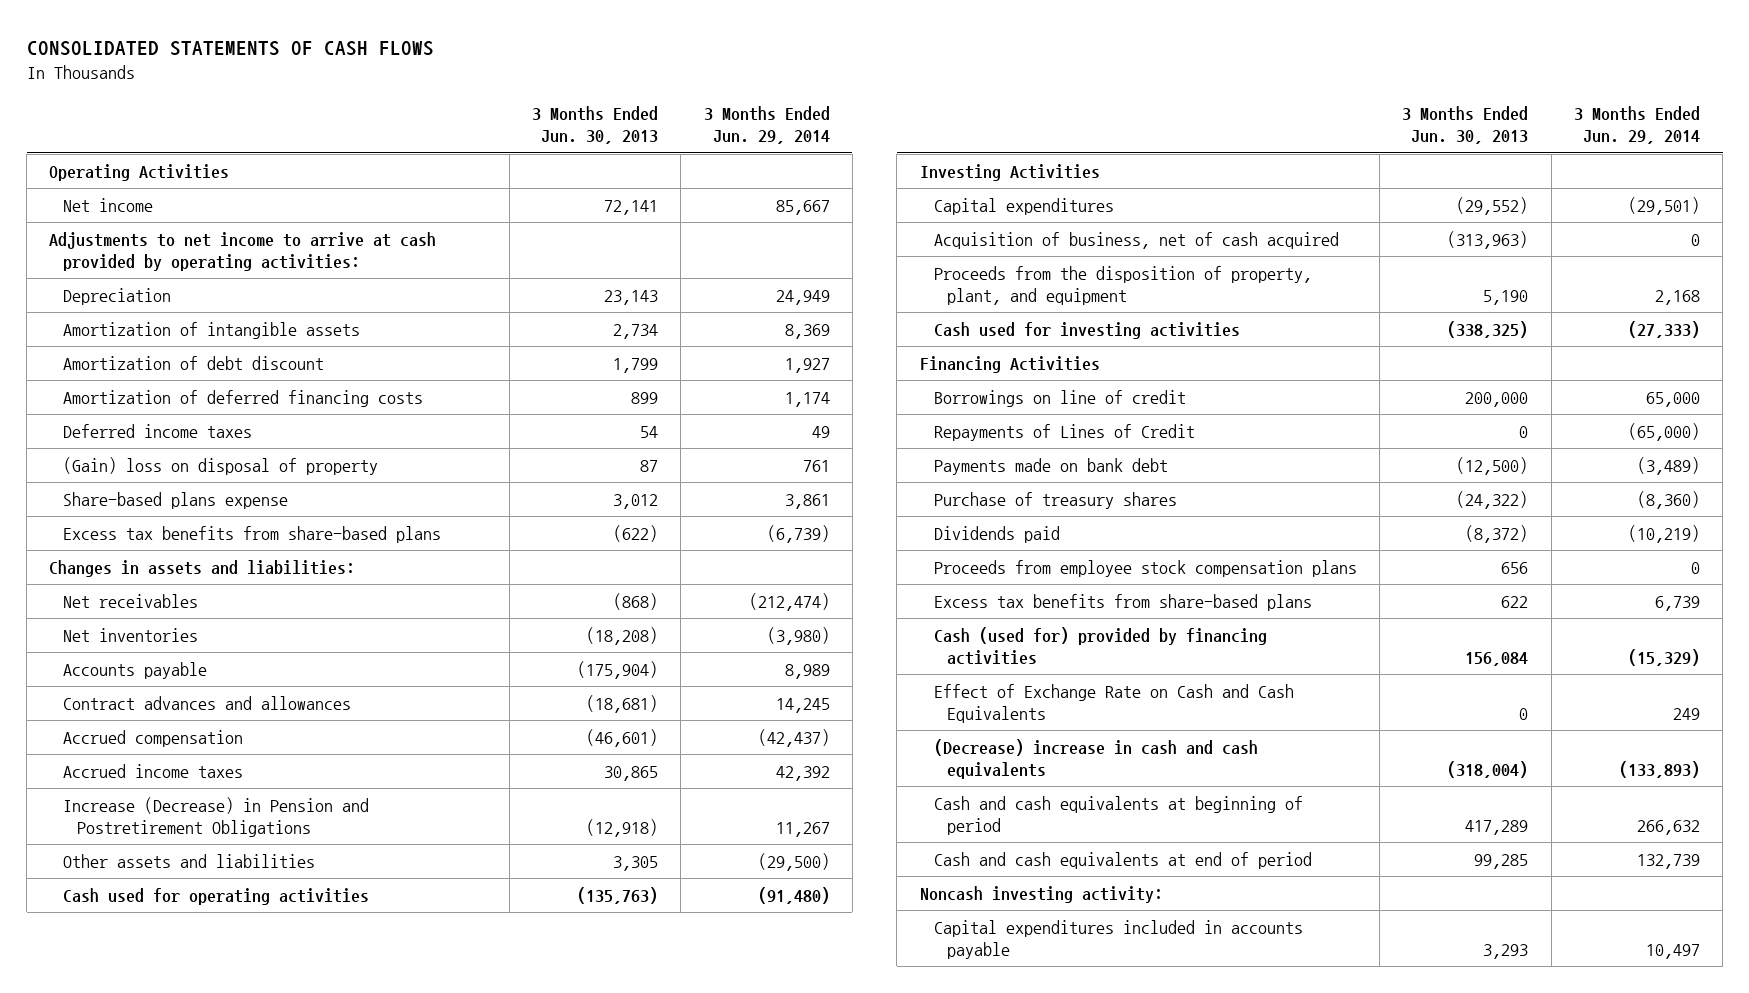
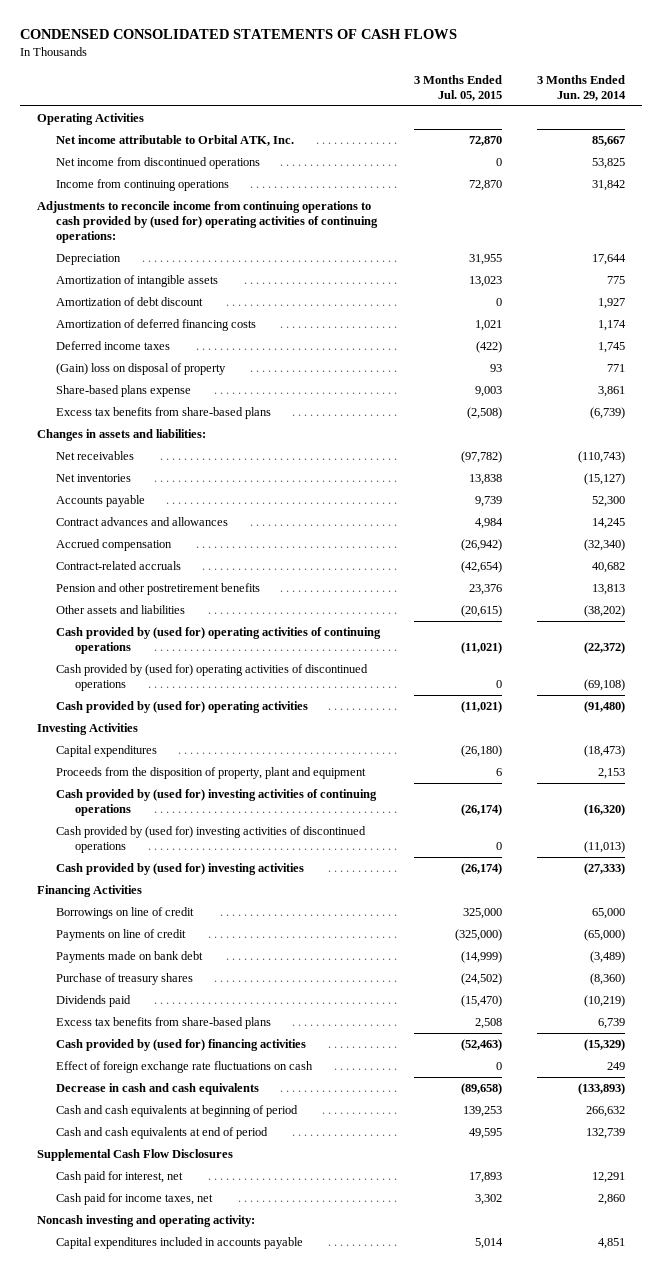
[26,41,434,57] CONSOLIDATED STATEMENTS OF CASH FLOWS -> [19,29,457,40] CONDENSED CONSOLIDATED STATEMENTS OF CASH FLOWS
[531,105,658,145] 3 Months Ended Jun. 30, 2013 -> none
none -> [414,74,503,101] 3 Months Ended Jul. 05, 2015
[63,197,154,212] Net income -> [56,134,295,146] Net income attributable to Orbital ATK, Inc.
none -> [56,156,261,169] Net income from discontinued operations
none -> [56,178,230,191] Income from continuing operations
[49,231,437,272] Adjustments to net income to arrive at cash provided by operating activities: -> [36,200,379,243] Adjustments to reconcile income from continuing operations to cash provided by (used for) operating activities of continuing operations:
[775,289,830,305] 24,949 -> [591,253,626,265] 17,644
[784,323,830,339] 8,369 -> [606,275,625,284] 775
[811,425,830,438] 49 -> [597,341,625,353] 1,745
[802,459,830,472] 761 -> [606,363,625,372] 771
[748,592,830,611] (212,474) -> [577,450,625,463] (110,743)
[766,626,830,645] (3,980) -> [583,472,625,485] (15,127)
[784,663,830,679] 8,989 -> [591,495,625,507] 52,300
[63,763,244,778] Accrued income taxes -> none
[757,728,830,747] (42,437) -> [583,538,625,551] (32,340)
none -> [56,560,182,570] Contract-related accruals
[63,796,370,838] Increase (Decrease) in Pension and Postretirement Obligations -> [56,582,261,595] Pension and other postretirement benefits
[775,822,830,838] 11,267 -> [591,583,625,595] 13,813
[757,852,830,871] (29,500) -> [583,604,625,617] (38,202)
[63,887,370,905] Cash used for operating activities -> [56,626,382,654] Cash provided by (used for) operating activities of continuing operations
[757,886,830,904] (91,480) -> [583,641,625,654] (22,372)
none -> [56,663,369,691] Cash provided by (used for) operating activities of discontinued operations
none -> [56,700,309,713] Cash provided by (used for) operating activities
[933,231,1339,249] Acquisition of business, net of cash acquired -> none
[1627,196,1700,215] (29,501) -> [583,744,625,757] (18,473)
[933,265,1312,306] Proceeds from the disposition of property, plant, and equipment -> [56,766,367,779] Proceeds from the disposition of property, plant and equipment
[1654,290,1700,306] 2,168 -> [597,767,625,779] 2,153
[933,321,1240,339] Cash used for investing activities -> [56,788,378,816] Cash provided by (used for) investing activities of continuing operations
[1627,320,1700,338] (27,333) -> [583,803,625,816] (16,320)
none -> [56,825,367,853] Cash provided by (used for) investing activities of discontinued operations
none -> [56,862,305,875] Cash provided by (used for) investing activities
[933,423,1195,441] Repayments of Lines of Credit -> [56,928,187,941] Payments on line of credit
[933,559,1357,577] Proceeds from employee stock compensation plans -> none
[933,626,1267,666] Cash (used for) provided by financing activities -> [56,1038,307,1051] Cash provided by (used for) financing activities
[933,683,1294,724] Effect of Exchange Rate on Cash and Cash Equivalents -> [56,1060,314,1073] Effect of foreign exchange rate fluctuations on cash
[933,738,1258,780] (Decrease) increase in cash and cash equivalents -> [56,1082,260,1095] Decrease in cash and cash equivalents
none -> [36,1148,233,1161] Supplemental Cash Flow Disclosures
none -> [56,1170,184,1183] Cash paid for interest, net
none -> [56,1192,214,1205] Cash paid for income taxes, net
[919,885,1163,903] Noncash investing activity: -> [36,1214,255,1227] Noncash investing and operating activity:
[1645,944,1700,960] 10,497 -> [597,1237,625,1249] 4,851

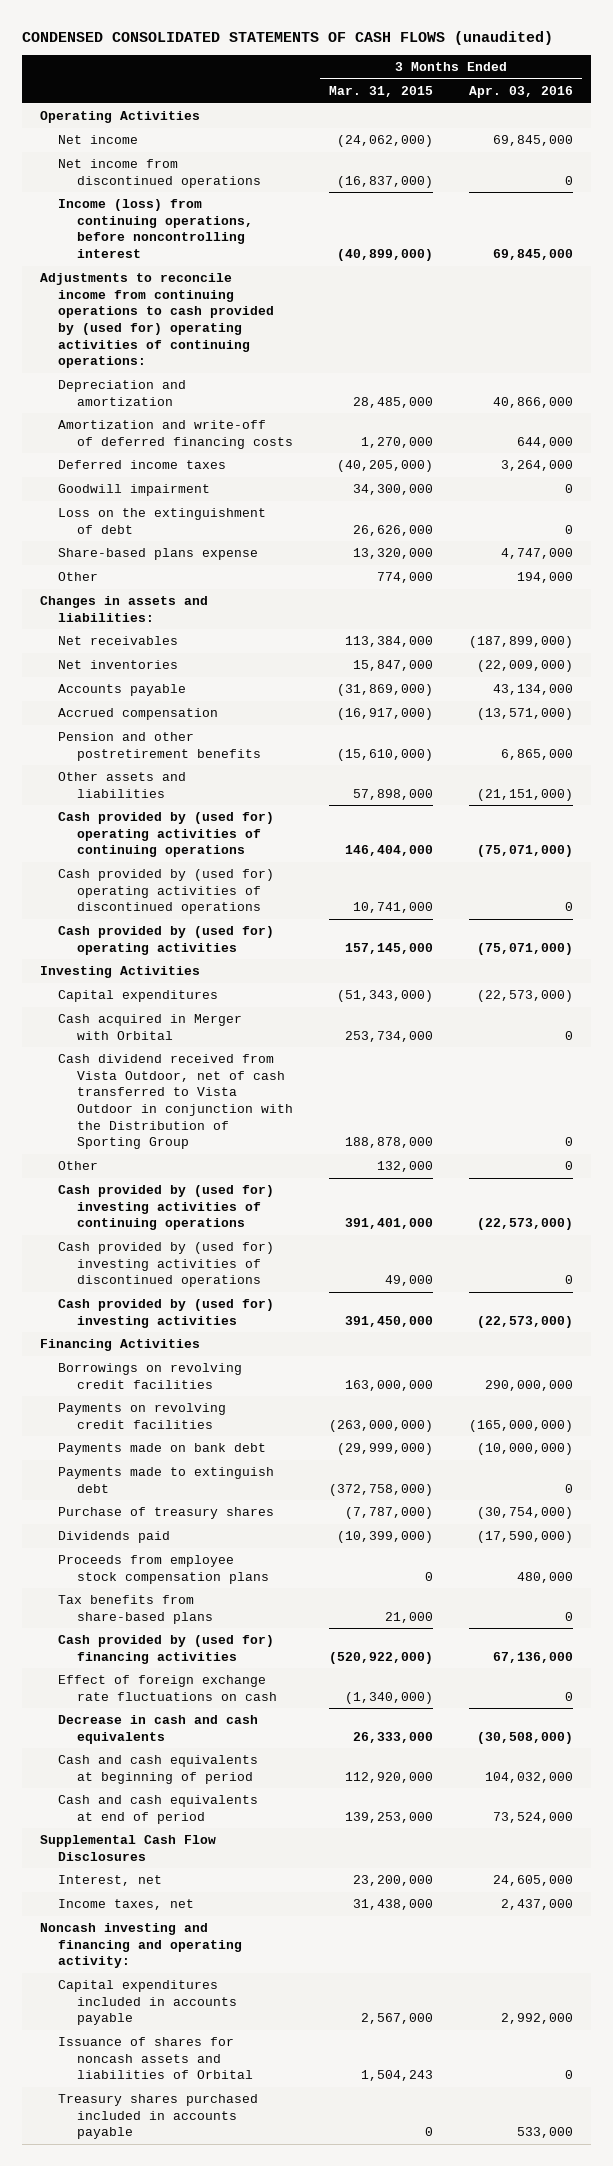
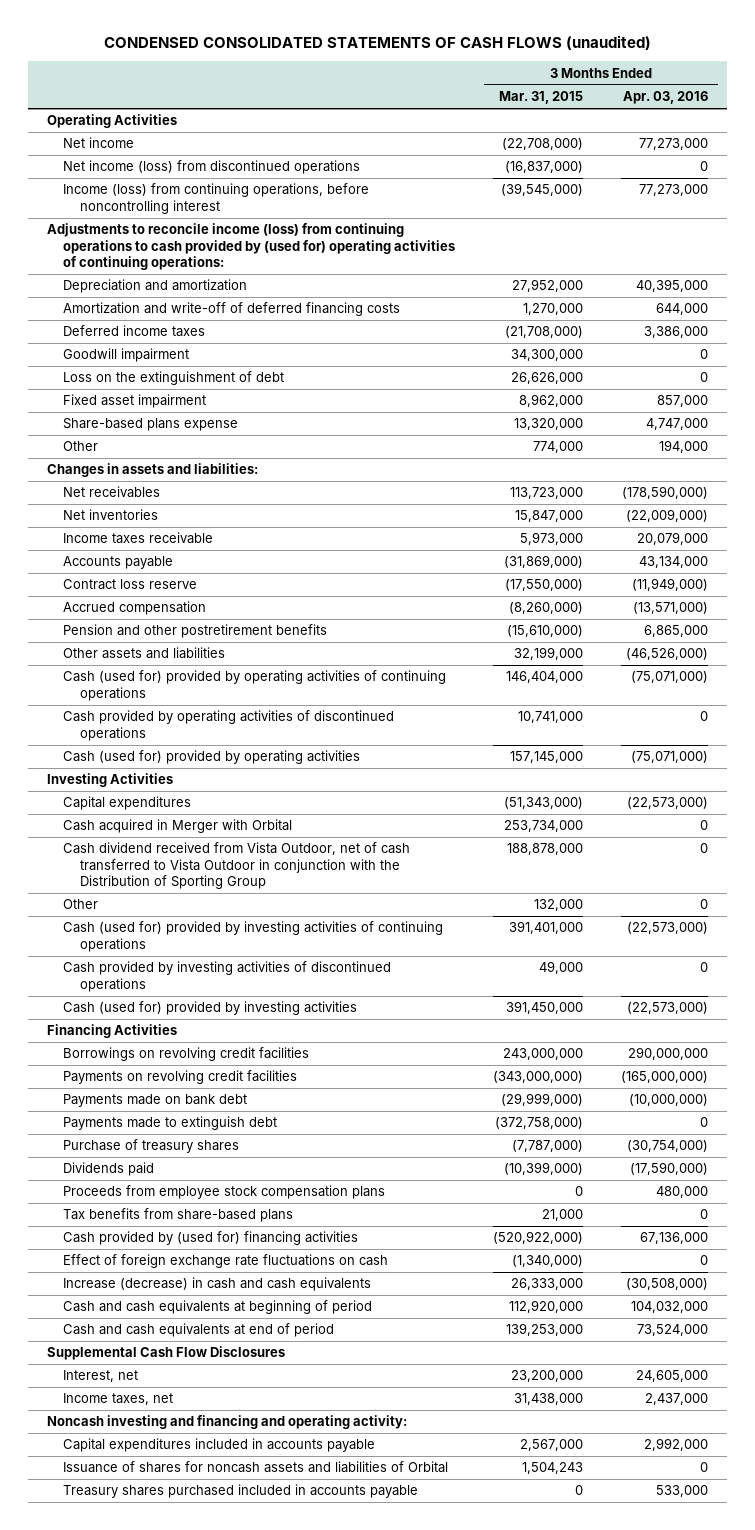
[336,135,433,148] (24,062,000) -> [502,138,584,151] (22,708,000)
[493,135,574,147] 69,845,000 -> [639,138,709,151] 77,273,000
[58,159,261,188] Net income from discontinued operations -> [63,160,361,175] Net income (loss) from discontinued operations
[336,249,433,262] (40,899,000) -> [501,183,584,197] (39,545,000)
[493,249,574,261] 69,845,000 -> [639,184,709,197] 77,273,000
[39,273,275,369] Adjustments to reconcile income from continuing operations to cash provided by (used for) operating activities of continuing operations: -> [46,223,456,270] Adjustments to reconcile income (loss) from continuing operations to cash provided by (used for) operating activities of continuing operations:
[352,396,433,408] 28,485,000 -> [512,279,584,293] 27,952,000
[493,396,574,408] 40,866,000 -> [636,279,709,293] 40,395,000
[336,460,433,473] (40,205,000) -> [505,326,584,339] (21,708,000)
[501,460,574,472] 3,264,000 -> [644,326,709,339] 3,386,000
none -> [63,394,207,409] Fixed asset impairment
[344,636,433,648] 113,384,000 -> [510,487,584,500] 113,723,000
[469,636,574,649] (187,899,000) -> [622,486,709,500] (178,590,000)
none -> [63,532,214,545] Income taxes receivable
none -> [63,579,198,591] Contract loss reserve
[336,708,433,721] (16,917,000) -> [509,602,584,615] (8,260,000)
[352,788,433,800] 57,898,000 -> [514,647,584,661] 32,199,000
[477,788,574,801] (21,151,000) -> [626,648,709,661] (46,526,000)
[58,812,275,858] Cash provided by (used for) operating activities of continuing operations -> [63,670,447,701] Cash (used for) provided by operating activities of continuing operations
[58,869,275,915] Cash provided by (used for) operating activities of discontinued operations -> [63,710,395,741] Cash provided by operating activities of discontinued operations
[58,926,275,955] Cash provided by (used for) operating activities -> [63,750,361,765] Cash (used for) provided by operating activities
[58,1185,275,1231] Cash provided by (used for) investing activities of continuing operations -> [63,921,444,952] Cash (used for) provided by investing activities of continuing operations
[58,1242,275,1288] Cash provided by (used for) investing activities of discontinued operations -> [63,961,392,992] Cash provided by investing activities of discontinued operations
[58,1299,275,1328] Cash provided by (used for) investing activities -> [63,1001,358,1016] Cash (used for) provided by investing activities
[344,1379,433,1391] 163,000,000 -> [503,1048,584,1061] 243,000,000
[328,1419,433,1432] (263,000,000) -> [493,1071,584,1084] (343,000,000)
[58,1715,259,1744] Decrease in cash and cash equivalents -> [63,1277,372,1292] Increase (decrease) in cash and cash equivalents

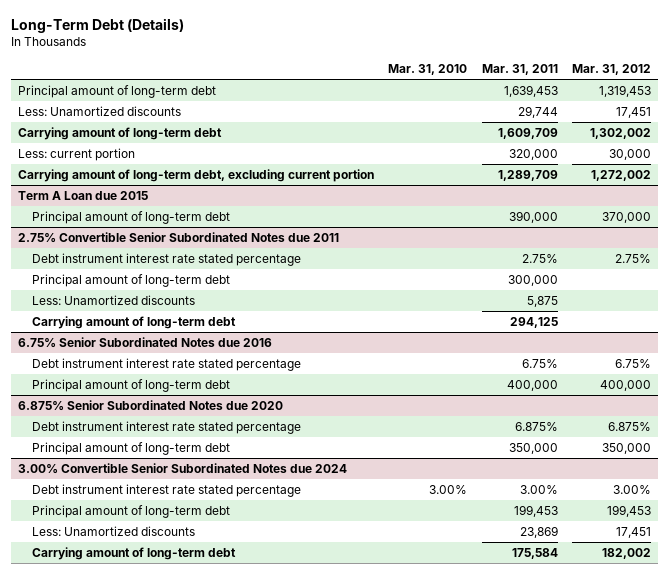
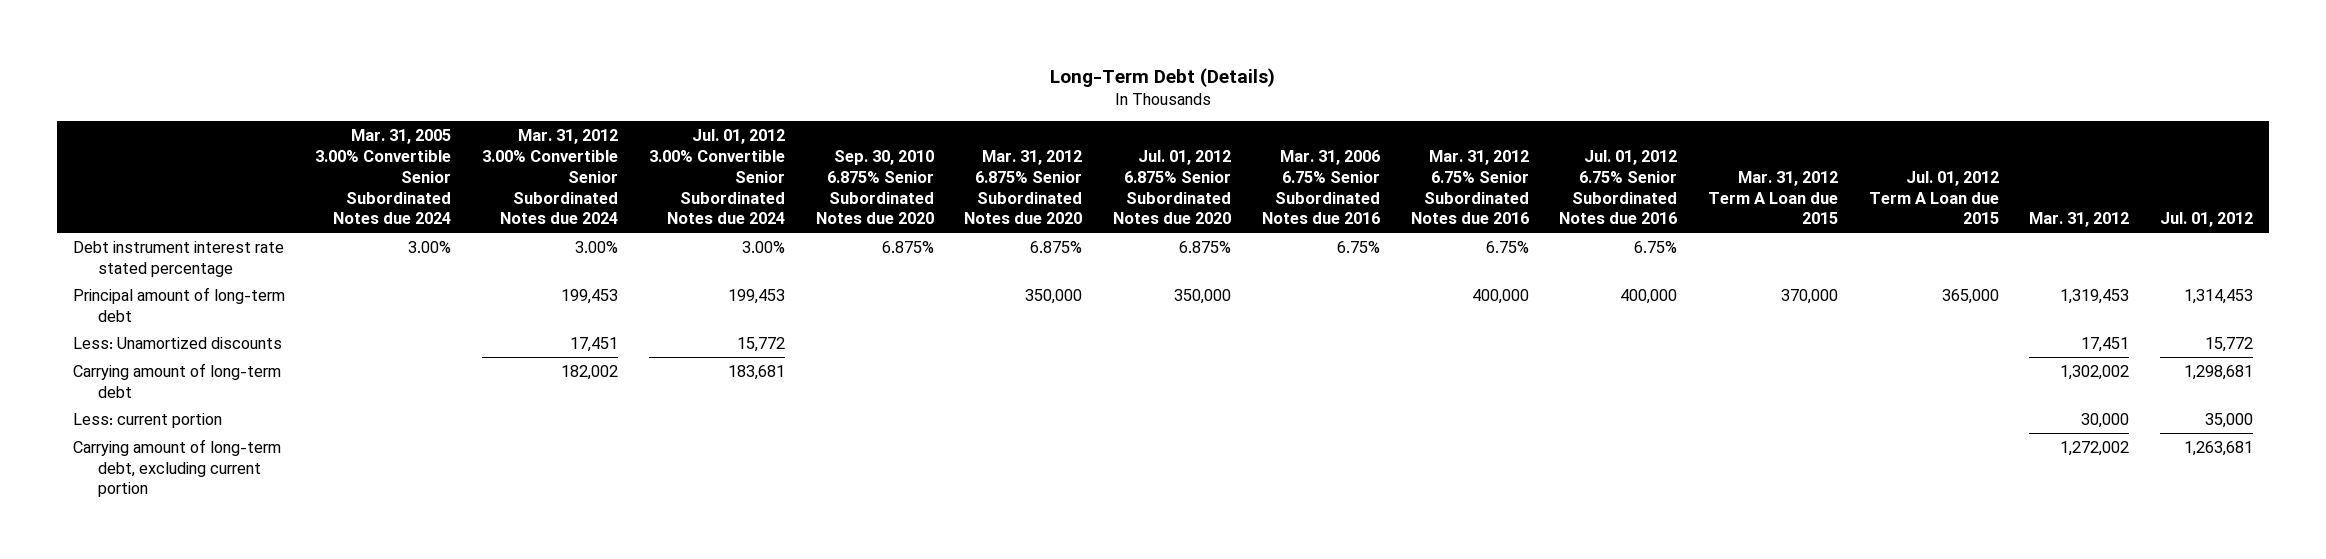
[388,64,468,76] Mar. 31, 2010 -> none
[481,64,558,76] Mar. 31, 2011 -> none
none -> [315,128,452,225] Mar. 31, 2005 3.00% Convertible Senior Subordinated Notes due 2024
none -> [482,128,619,225] Mar. 31, 2012 3.00% Convertible Senior Subordinated Notes due 2024
none -> [648,128,785,225] Jul. 01, 2012 3.00% Convertible Senior Subordinated Notes due 2024
none -> [815,149,934,225] Sep. 30, 2010 6.875% Senior Subordinated Notes due 2020
none -> [964,149,1083,225] Mar. 31, 2012 6.875% Senior Subordinated Notes due 2020
none -> [1113,149,1232,225] Jul. 01, 2012 6.875% Senior Subordinated Notes due 2020
none -> [1261,149,1380,225] Mar. 31, 2006 6.75% Senior Subordinated Notes due 2016
none -> [1410,149,1529,225] Mar. 31, 2012 6.75% Senior Subordinated Notes due 2016
none -> [1559,149,1678,225] Jul. 01, 2012 6.75% Senior Subordinated Notes due 2016
none -> [1708,170,1839,225] Mar. 31, 2012 Term A Loan due 2015
none -> [1868,170,1999,225] Jul. 01, 2012 Term A Loan due 2015
none -> [2160,212,2254,228] Jul. 01, 2012
none -> [72,240,284,277] Debt instrument interest rate stated percentage
[18,190,149,200] Term A Loan due 2015 -> none
[32,210,231,224] Principal amount of long-term debt -> none
[18,231,340,243] 2.75% Convertible Senior Subordinated Notes due 2011 -> none
[32,252,302,266] Debt instrument interest rate stated percentage -> none
[32,273,231,287] Principal amount of long-term debt -> none
[32,294,196,305] Less: Unamortized discounts -> none
[32,315,237,329] Carrying amount of long-term debt -> none
[18,336,273,348] 6.75% Senior Subordinated Notes due 2016 -> none
[32,357,302,371] Debt instrument interest rate stated percentage -> none
[32,378,231,392] Principal amount of long-term debt -> none
[18,399,284,411] 6.875% Senior Subordinated Notes due 2020 -> none
[32,420,302,434] Debt instrument interest rate stated percentage -> none
[32,441,231,455] Principal amount of long-term debt -> none
[18,462,348,474] 3.00% Convertible Senior Subordinated Notes due 2024 -> none
[32,483,302,497] Debt instrument interest rate stated percentage -> none
[32,504,231,518] Principal amount of long-term debt -> none
[32,525,196,536] Less: Unamortized discounts -> none
[32,546,237,560] Carrying amount of long-term debt -> none

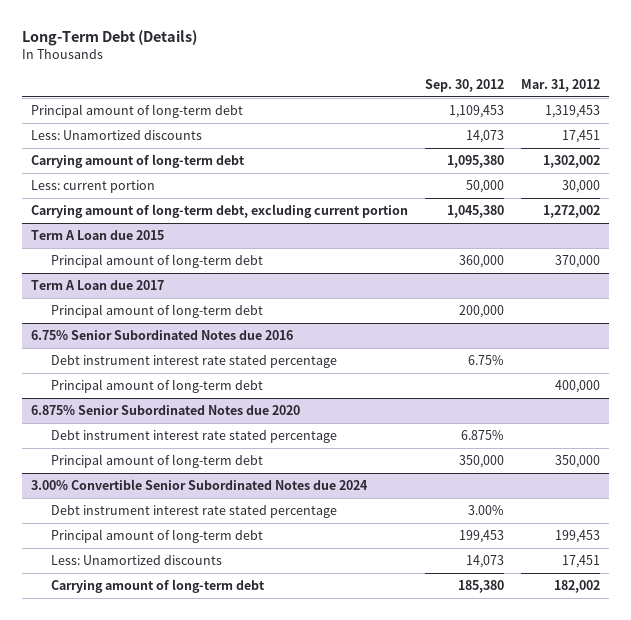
[315,128,452,225] Mar. 31, 2005 3.00% Convertible Senior Subordinated Notes due 2024 -> none
[482,128,619,225] Mar. 31, 2012 3.00% Convertible Senior Subordinated Notes due 2024 -> none
[648,128,785,225] Jul. 01, 2012 3.00% Convertible Senior Subordinated Notes due 2024 -> none
[815,149,934,225] Sep. 30, 2010 6.875% Senior Subordinated Notes due 2020 -> none
[964,149,1083,225] Mar. 31, 2012 6.875% Senior Subordinated Notes due 2020 -> none
[1113,149,1232,225] Jul. 01, 2012 6.875% Senior Subordinated Notes due 2020 -> none
[1261,149,1380,225] Mar. 31, 2006 6.75% Senior Subordinated Notes due 2016 -> none
[1410,149,1529,225] Mar. 31, 2012 6.75% Senior Subordinated Notes due 2016 -> none
[1559,149,1678,225] Jul. 01, 2012 6.75% Senior Subordinated Notes due 2016 -> none
[1708,170,1839,225] Mar. 31, 2012 Term A Loan due 2015 -> none
[1868,170,1999,225] Jul. 01, 2012 Term A Loan due 2015 -> none
[2160,212,2254,228] Jul. 01, 2012 -> none
none -> [425,78,505,92] Sep. 30, 2012
[72,240,284,277] Debt instrument interest rate stated percentage -> none
none -> [31,230,165,241] Term A Loan due 2015
none -> [50,254,263,269] Principal amount of long-term debt
none -> [31,280,165,291] Term A Loan due 2017
none -> [50,304,263,319] Principal amount of long-term debt
none -> [31,330,294,341] 6.75% Senior Subordinated Notes due 2016
none -> [50,355,337,369] Debt instrument interest rate stated percentage
none -> [50,379,263,394] Principal amount of long-term debt
none -> [31,405,301,416] 6.875% Senior Subordinated Notes due 2020
none -> [50,430,337,444] Debt instrument interest rate stated percentage
none -> [50,454,263,469] Principal amount of long-term debt
none -> [31,479,369,491] 3.00% Convertible Senior Subordinated Notes due 2024
none -> [50,505,337,519] Debt instrument interest rate stated percentage
none -> [50,529,263,544] Principal amount of long-term debt
none -> [50,555,222,566] Less: Unamortized discounts
none -> [50,579,265,594] Carrying amount of long-term debt

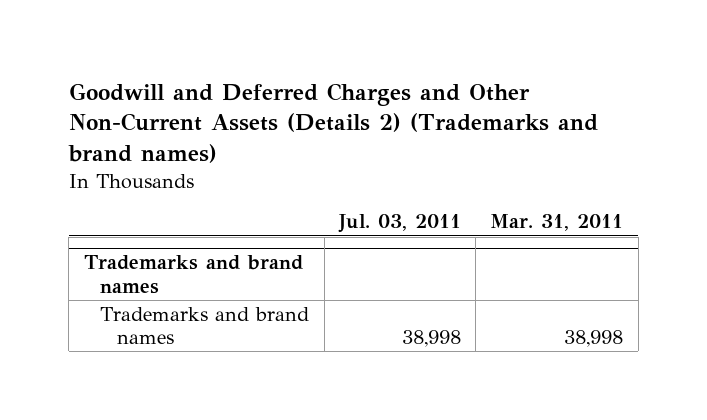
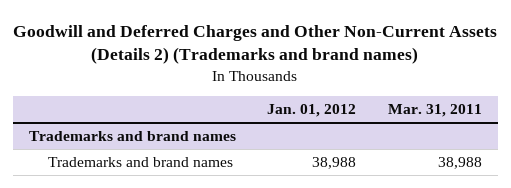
[337,214,461,234] Jul. 03, 2011 -> none
none -> [267,104,357,118] Jan. 01, 2012
[564,329,624,347] 38,998 -> [438,157,483,170] 38,988

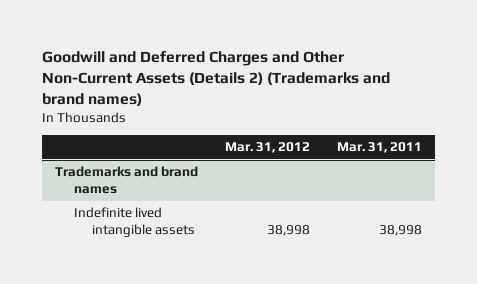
[267,104,357,118] Jan. 01, 2012 -> none
none -> [224,142,310,154] Mar. 31, 2012
[48,157,234,168] Trademarks and brand names -> none
none -> [73,207,196,238] Indefinite lived intangible assets

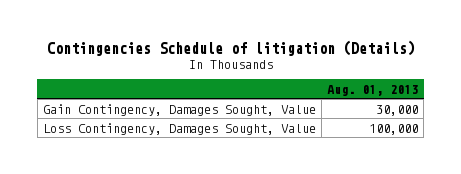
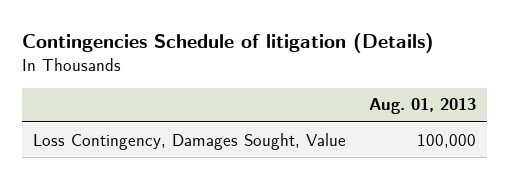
[43,103,317,116] Gain Contingency, Damages Sought, Value -> none

